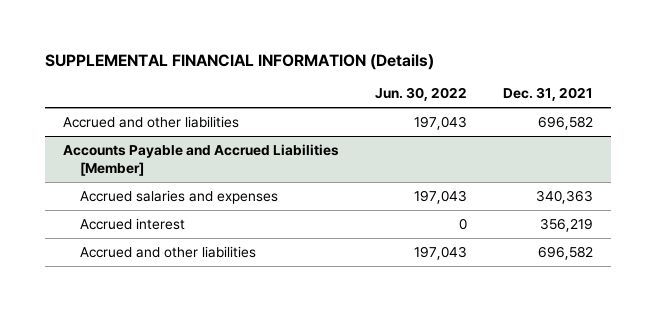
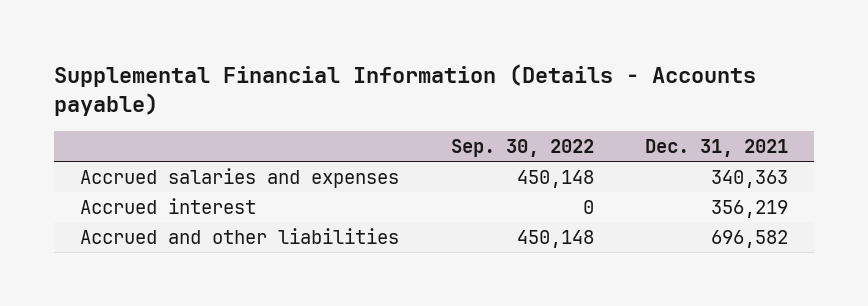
[44,53,434,70] SUPPLEMENTAL FINANCIAL INFORMATION (Details) -> [54,64,757,117] Supplemental Financial Information (Details - Accounts payable)
[374,87,467,102] Jun. 30, 2022 -> none
none -> [450,138,594,157] Sep. 30, 2022
[62,115,239,128] Accrued and other liabilities -> none
[62,143,339,176] Accounts Payable and Accrued Liabilities [Member] -> none

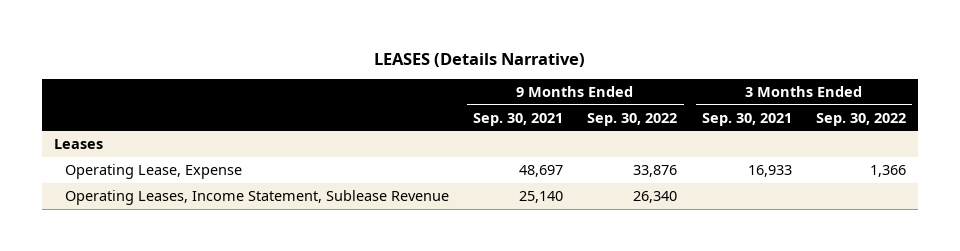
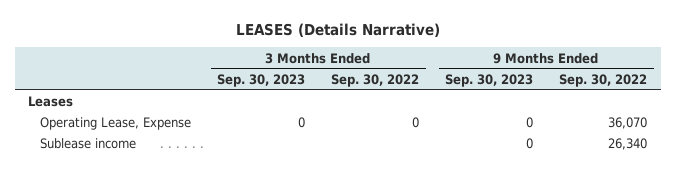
[473,112,564,126] Sep. 30, 2021 -> none
[701,112,792,126] Sep. 30, 2021 -> none
none -> [217,73,306,87] Sep. 30, 2023
none -> [445,73,534,87] Sep. 30, 2023
[633,164,678,177] 33,876 -> [608,117,648,130] 36,070
[869,164,906,177] 1,366 -> [412,117,420,129] 0
[65,189,450,205] Operating Leases, Income Statement, Sublease Revenue -> [40,138,137,150] Sublease income

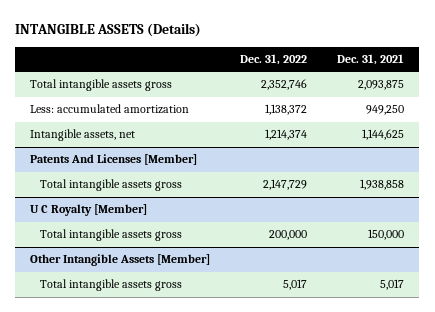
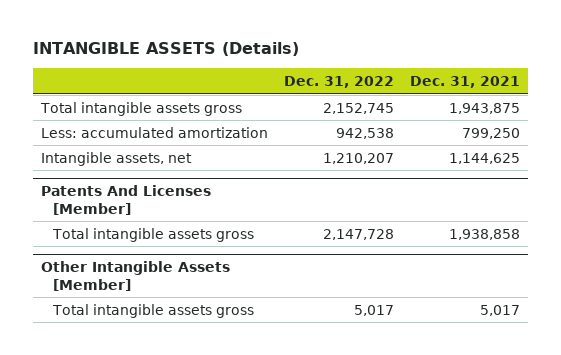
[261,79,308,91] 2,352,746 -> [322,102,394,114] 2,152,745
[358,80,405,91] 2,093,875 -> [448,102,520,114] 1,943,875
[265,104,308,116] 1,138,372 -> [335,127,394,139] 942,538
[366,105,405,116] 949,250 -> [461,127,520,139] 799,250
[265,129,308,141] 1,214,374 -> [322,152,394,164] 1,210,207
[30,204,148,217] U C Royalty [Member] -> none
[39,229,182,242] Total intangible assets gross -> none
[263,179,308,191] 2,147,729 -> [322,228,394,240] 2,147,728

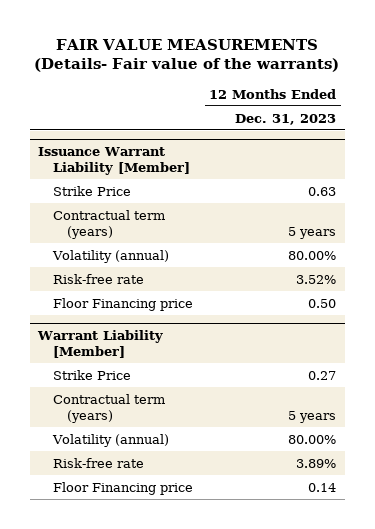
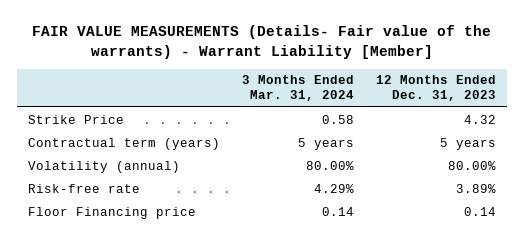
[34,38,340,73] FAIR VALUE MEASUREMENTS (Details- Fair value of the warrants) -> [31,25,491,60] FAIR VALUE MEASUREMENTS (Details- Fair value of the warrants) - Warrant Liability [Member]
none -> [241,75,354,102] 3 Months Ended Mar. 31, 2024
[38,146,190,175] Issuance Warrant Liability [Member] -> none
[52,209,165,239] Contractual term (years) -> none
[51,249,169,263] Volatility (annual) -> none
[52,273,144,284] Risk-free rate -> none
[52,297,193,311] Floor Financing price -> none
[37,329,164,358] Warrant Liability [Member] -> none
[52,369,131,380] Strike Price -> none
[308,186,337,196] 0.63 -> [464,114,497,124] 4.32

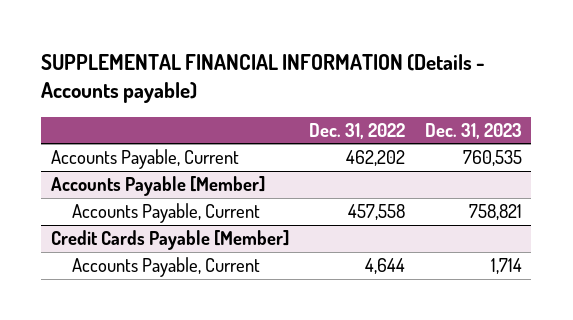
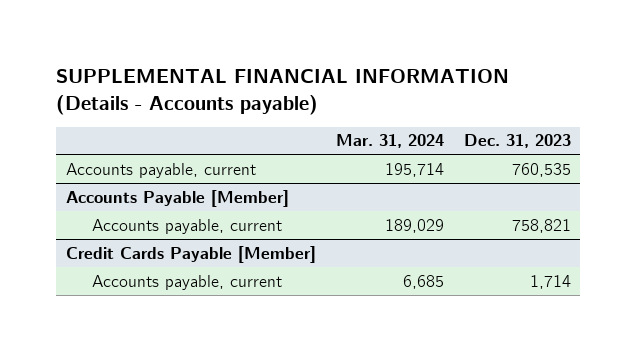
[308,122,405,139] Dec. 31, 2022 -> none
none -> [335,134,444,149] Mar. 31, 2024
[51,149,240,170] Accounts Payable, Current -> [66,162,257,178] Accounts payable, current
[72,203,261,224] Accounts Payable, Current -> [92,218,283,234] Accounts payable, current
[72,257,261,278] Accounts Payable, Current -> [92,274,283,290] Accounts payable, current

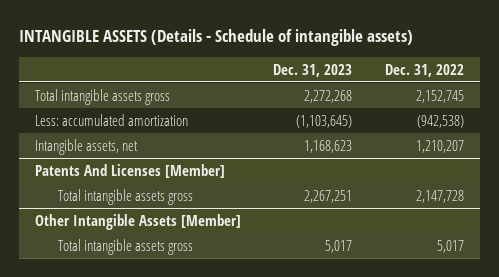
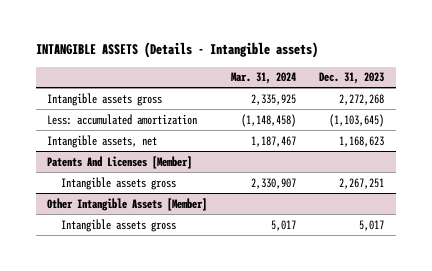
[19,29,414,47] INTANGIBLE ASSETS (Details - Schedule of intangible assets) -> [35,42,318,59] INTANGIBLE ASSETS (Details - Intangible assets)
[384,63,464,77] Dec. 31, 2022 -> none
none -> [230,72,296,85] Mar. 31, 2024
[35,88,171,105] Total intangible assets gross -> [47,92,163,106] Intangible assets gross
[57,188,193,205] Total intangible assets gross -> [61,176,177,190] Intangible assets gross
[57,238,193,255] Total intangible assets gross -> [61,218,177,232] Intangible assets gross

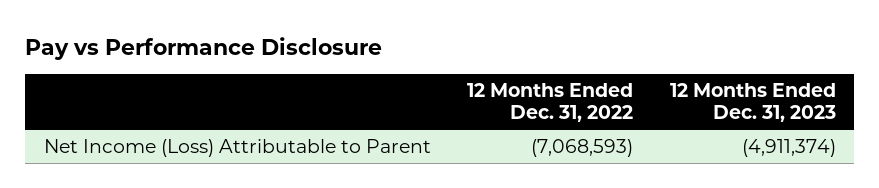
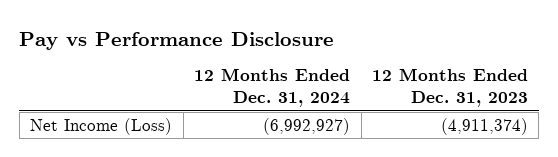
[467,82,634,123] 12 Months Ended Dec. 31, 2022 -> none
none -> [194,68,351,108] 12 Months Ended Dec. 31, 2024
[43,139,431,158] Net Income (Loss) Attributable to Parent -> [30,118,173,136] Net Income (Loss)

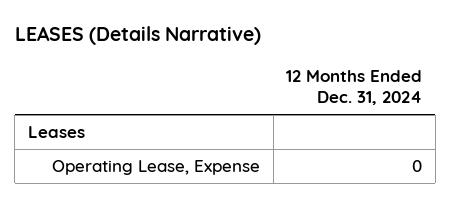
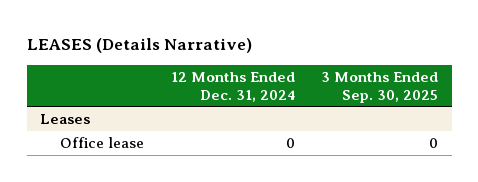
none -> [321,71,439,103] 3 Months Ended Sep. 30, 2025
[52,160,261,176] Operating Lease, Expense -> [59,137,144,149] Office lease

